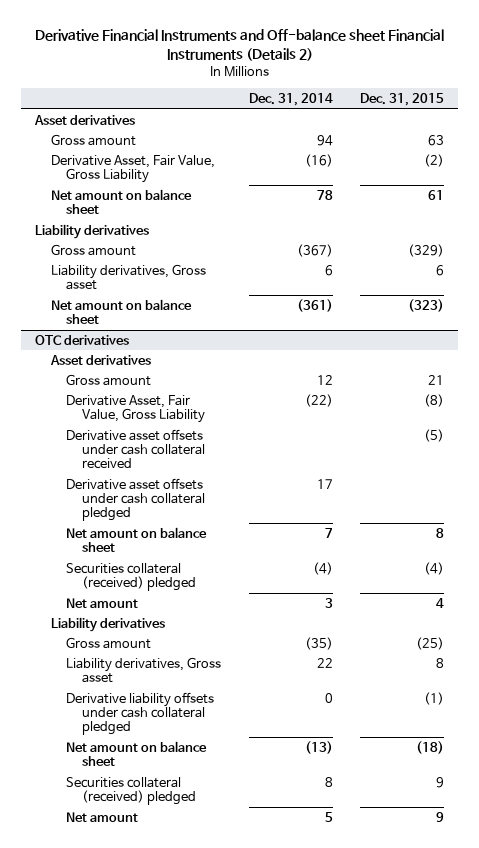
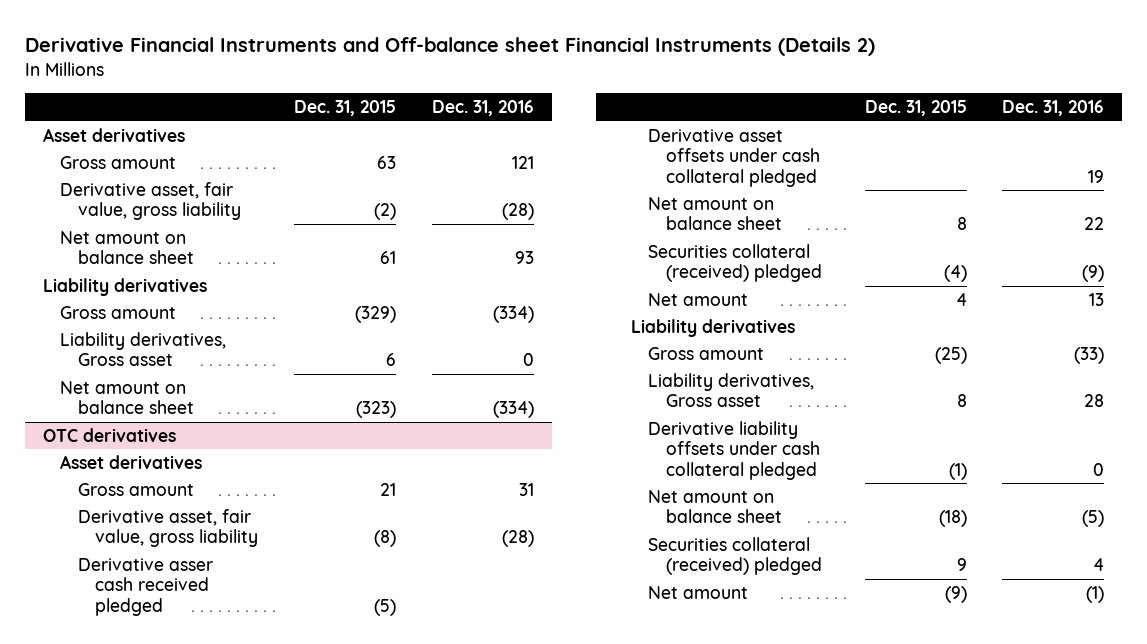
[248,92,333,106] Dec. 31, 2014 -> none
none -> [432,100,535,117] Dec. 31, 2016
[50,154,215,183] Derivative Asset, Fair Value, Gross Liability -> [60,181,241,221] Derivative asset, fair value, gross liability
[66,394,205,423] Derivative Asset, Fair Value, Gross Liability -> [77,508,259,548] Derivative asset, fair value, gross liability
[66,428,205,470] Derivative asset offsets under cash collateral received -> [77,557,213,616] Derivative asser cash received pledged
[436,811,445,822] 9 -> [944,585,967,603] (9)

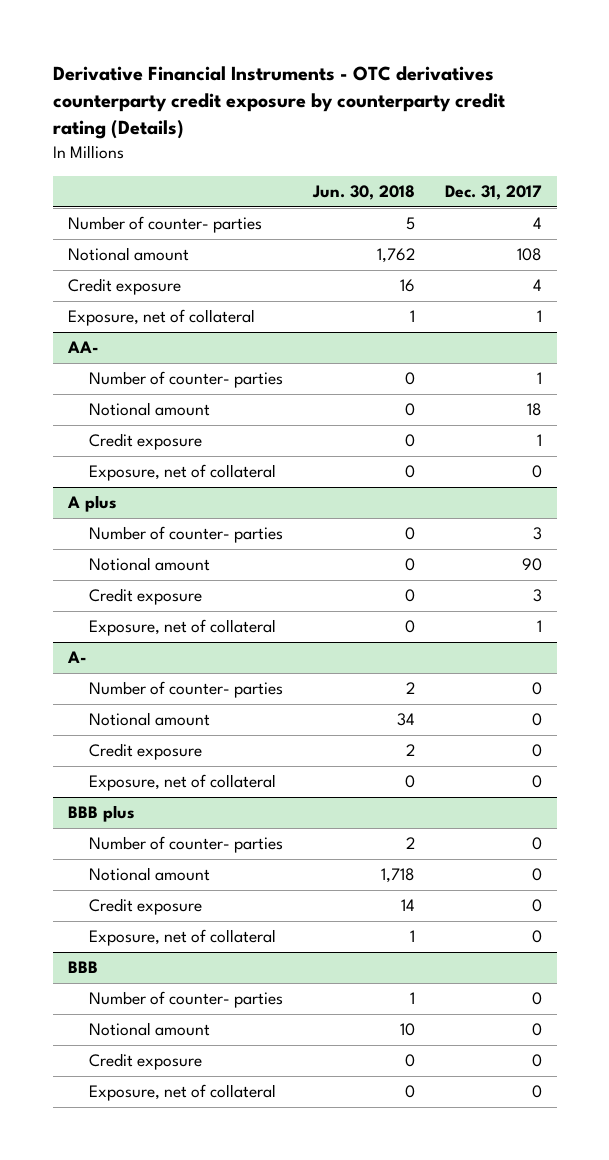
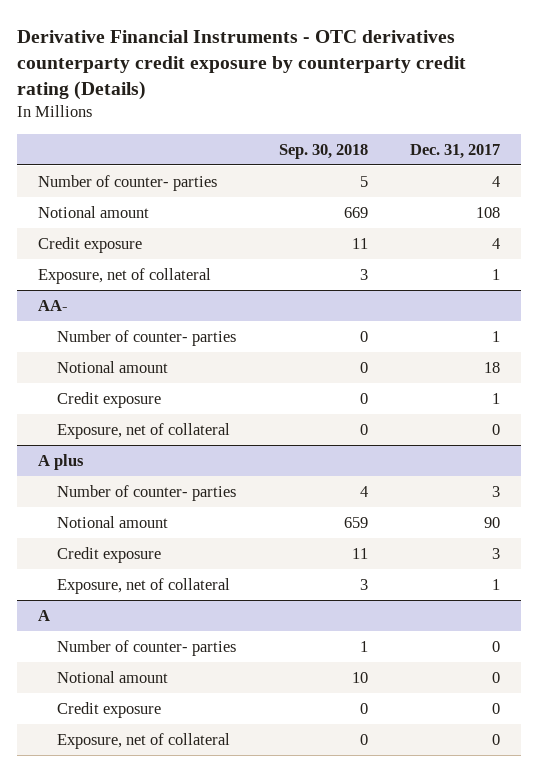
[311,184,415,200] Jun. 30, 2018 -> none
none -> [278,143,368,159] Sep. 30, 2018
[88,681,283,699] Number of counter- parties -> none
[88,712,210,727] Notional amount -> none
[88,743,202,761] Credit exposure -> none
[88,774,276,792] Exposure, net of collateral -> none
[67,805,135,823] BBB plus -> none
[88,836,283,854] Number of counter- parties -> none
[88,867,210,882] Notional amount -> none
[88,898,202,916] Credit exposure -> none
[88,929,276,947] Exposure, net of collateral -> none
[67,961,98,974] BBB -> none
[66,651,87,664] A- -> [37,609,50,621] A

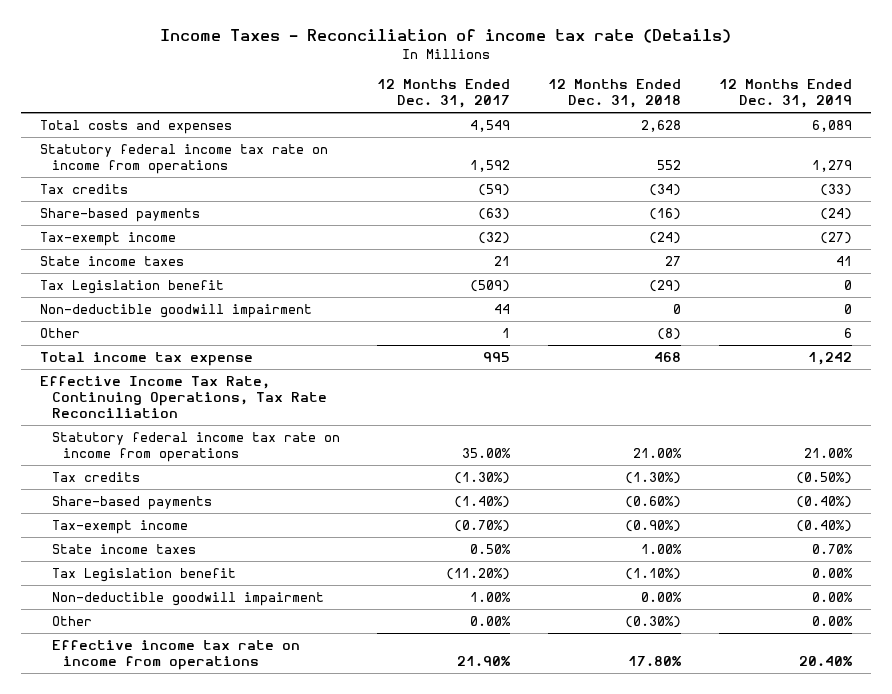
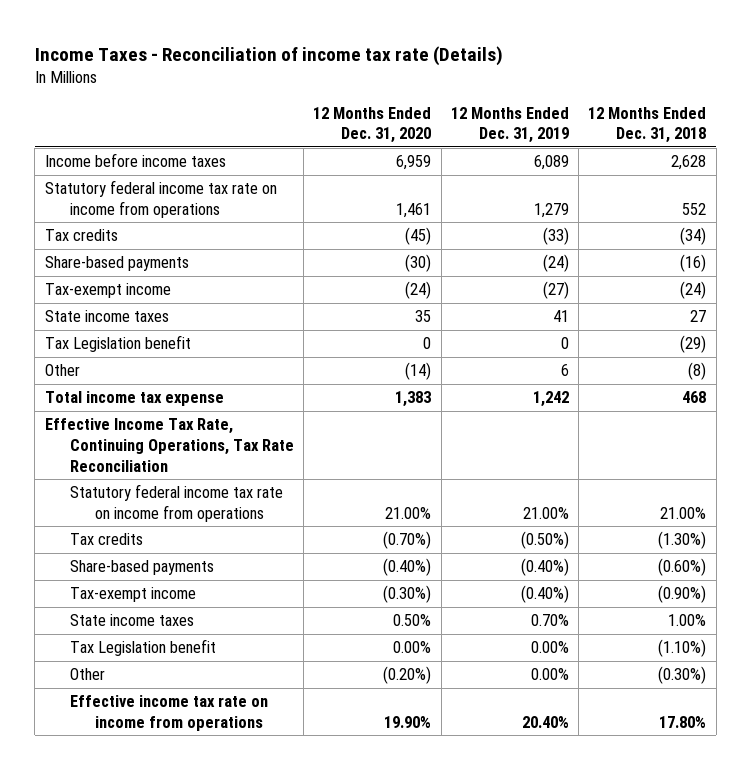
[377,78,511,108] 12 Months Ended Dec. 31, 2017 -> none
none -> [313,106,432,144] 12 Months Ended Dec. 31, 2020
[39,120,232,135] Total costs and expenses -> [44,153,226,168] Income before income taxes
[39,304,312,319] Non-deductible goodwill impairment -> none
[51,592,324,607] Non-deductible goodwill impairment -> none

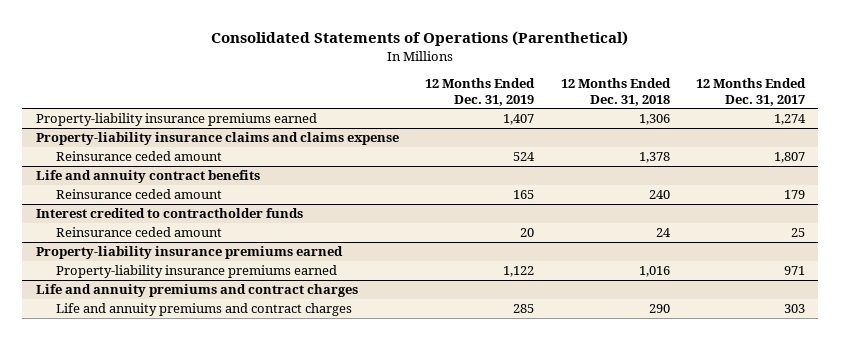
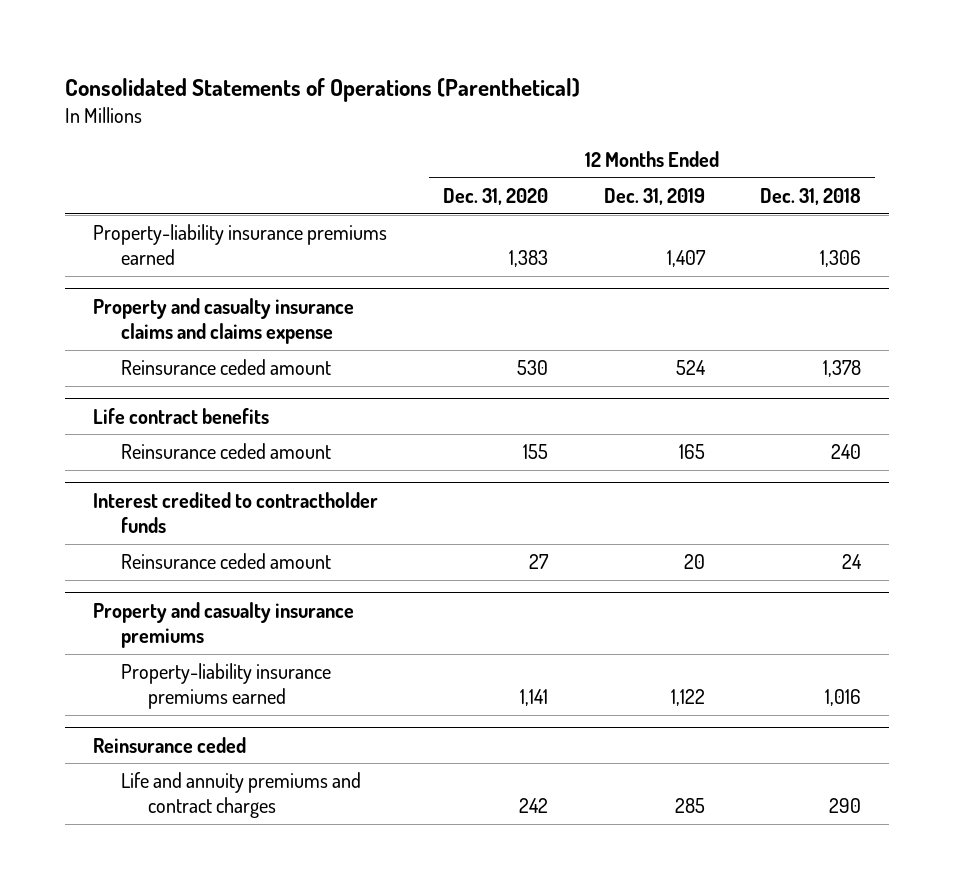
[696,78,807,106] 12 Months Ended Dec. 31, 2017 -> none
none -> [442,187,548,205] Dec. 31, 2020
[35,132,399,146] Property-liability insurance claims and claims expense -> [93,297,355,345] Property and casualty insurance claims and claims expense
[35,170,260,184] Life and annuity contract benefits -> [93,407,270,424] Life contract benefits
[35,246,343,260] Property-liability insurance premiums earned -> [93,601,355,649] Property and casualty insurance premiums
[35,284,358,298] Life and annuity premiums and contract charges -> [93,736,247,753] Reinsurance ceded

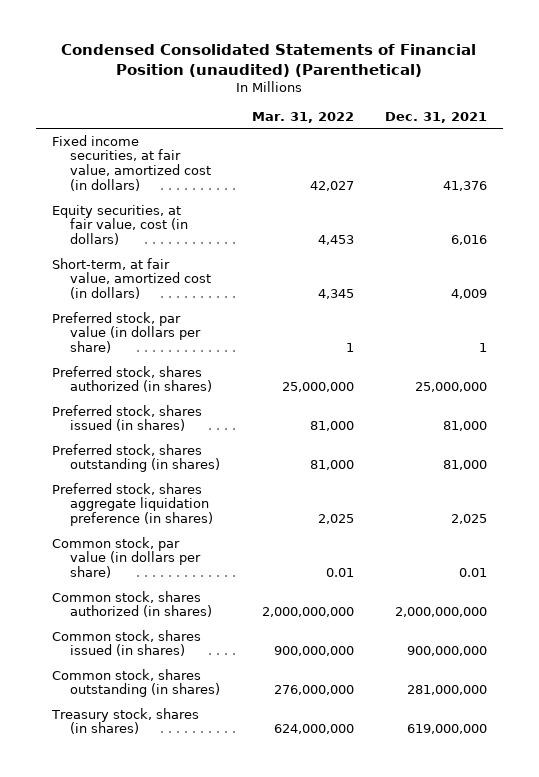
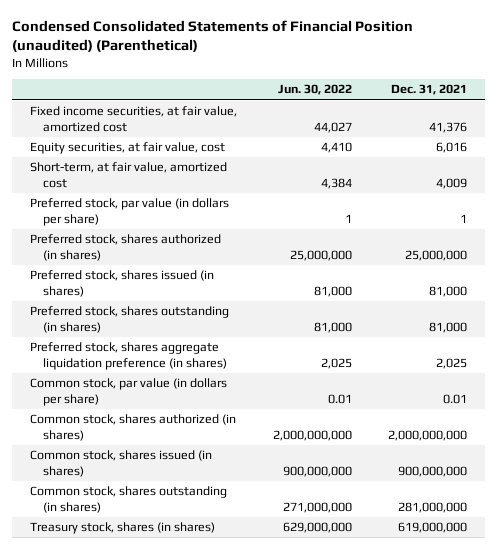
[251,111,354,123] Mar. 31, 2022 -> none
none -> [277,84,352,96] Jun. 30, 2022
[51,134,212,192] Fixed income securities, at fair value, amortized cost (in dollars) -> [29,106,237,132] Fixed income securities, at fair value, amortized cost
[51,204,189,246] Equity securities, at fair value, cost (in dollars) -> [29,142,225,155] Equity securities, at fair value, cost
[51,257,212,300] Short-term, at fair value, amortized cost (in dollars) -> [29,162,227,188] Short-term, at fair value, amortized cost

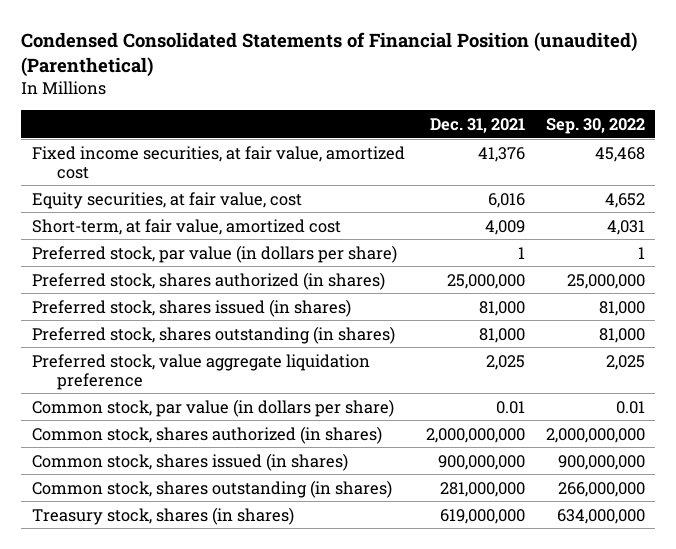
[277,84,352,96] Jun. 30, 2022 -> none
none -> [545,117,645,134] Sep. 30, 2022
[29,342,228,370] Preferred stock, shares aggregate liquidation preference (in shares) -> [31,353,370,390] Preferred stock, value aggregate liquidation preference

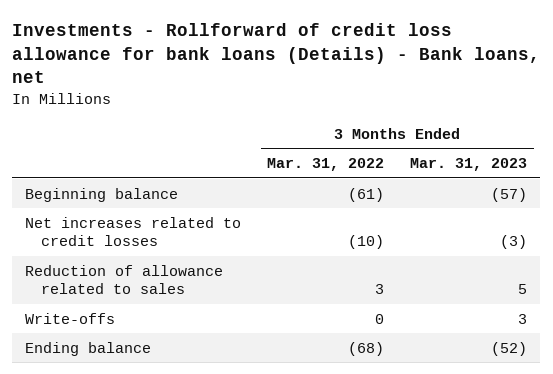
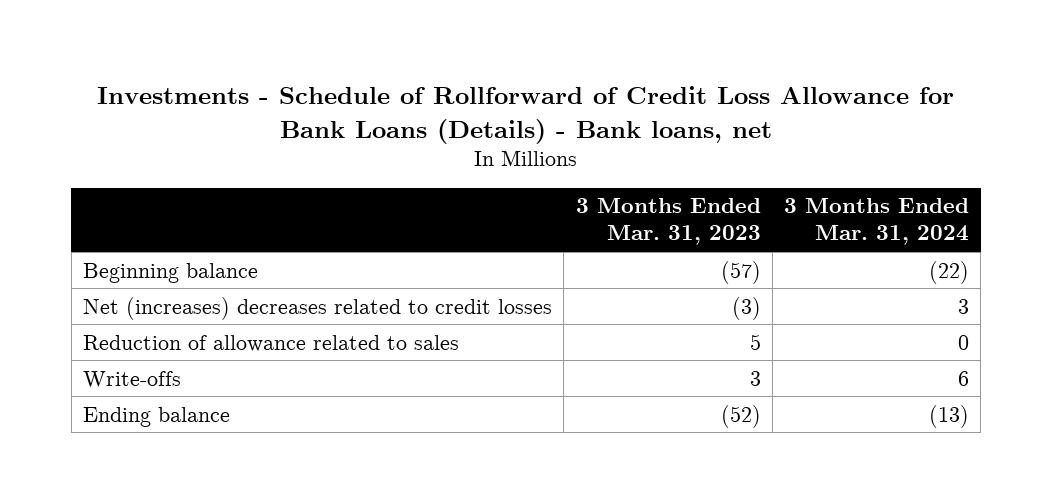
[12,22,541,84] Investments - Rollforward of credit loss allowance for bank loans (Details) - Bank loans, net -> [97,86,955,144] Investments - Schedule of Rollforward of Credit Loss Allowance for Bank Loans (Details) - Bank loans, net
[267,158,385,172] Mar. 31, 2022 -> none
none -> [784,198,970,246] 3 Months Ended Mar. 31, 2024
[25,216,242,247] Net increases related to credit losses -> [83,296,553,320] Net (increases) decreases related to credit losses

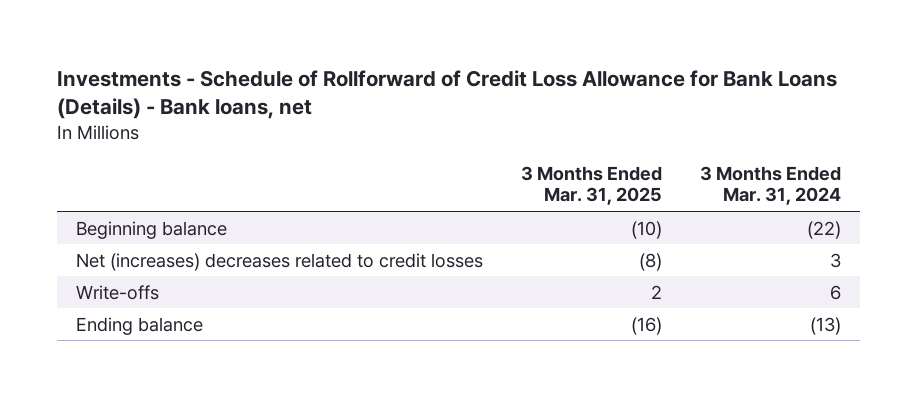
[575,198,761,246] 3 Months Ended Mar. 31, 2023 -> none
none -> [520,165,662,206] 3 Months Ended Mar. 31, 2025
[83,334,460,352] Reduction of allowance related to sales -> none

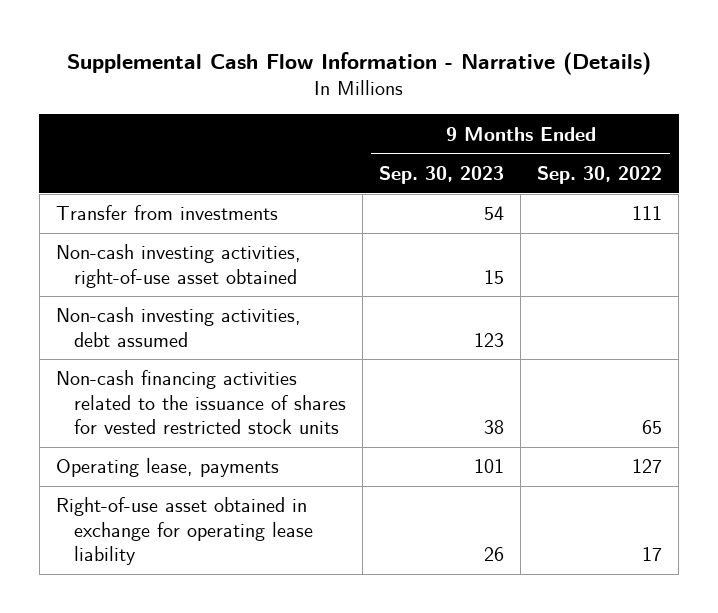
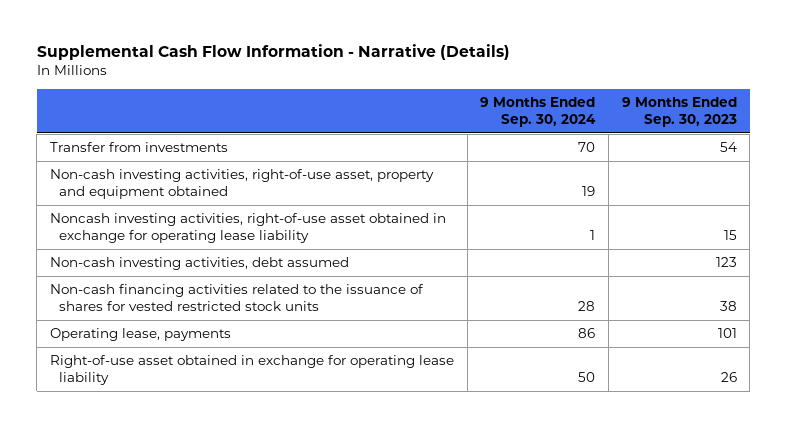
[537,165,663,184] Sep. 30, 2022 -> none
none -> [480,96,597,127] 9 Months Ended Sep. 30, 2024
none -> [49,169,434,200] Non-cash investing activities, right-of-use asset, property and equipment obtained
[55,244,301,288] Non-cash investing activities, right-of-use asset obtained -> [49,213,446,244] Noncash investing activities, right-of-use asset obtained in exchange for operating lease liability

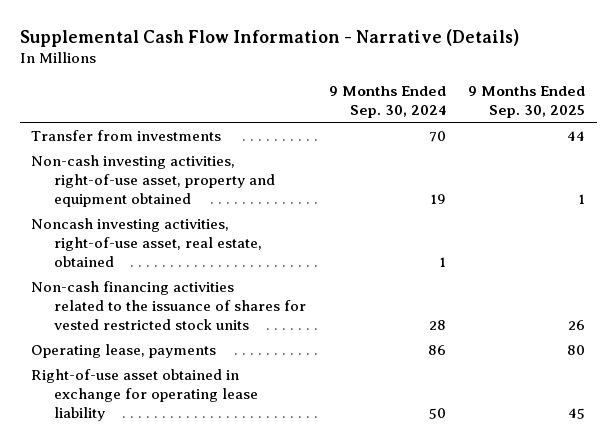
[621,96,737,127] 9 Months Ended Sep. 30, 2023 -> none
none -> [468,85,586,118] 9 Months Ended Sep. 30, 2025
[49,257,349,271] Non-cash investing activities, debt assumed -> none
[49,213,446,244] Noncash investing activities, right-of-use asset obtained in exchange for operating lease liability -> [30,217,263,267] Noncash investing activities, right-of-use asset, real estate, obtained

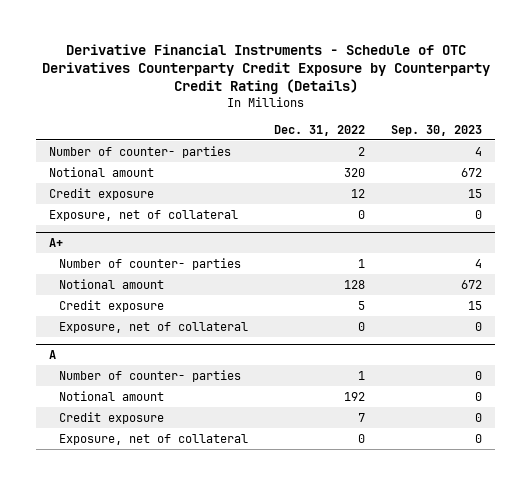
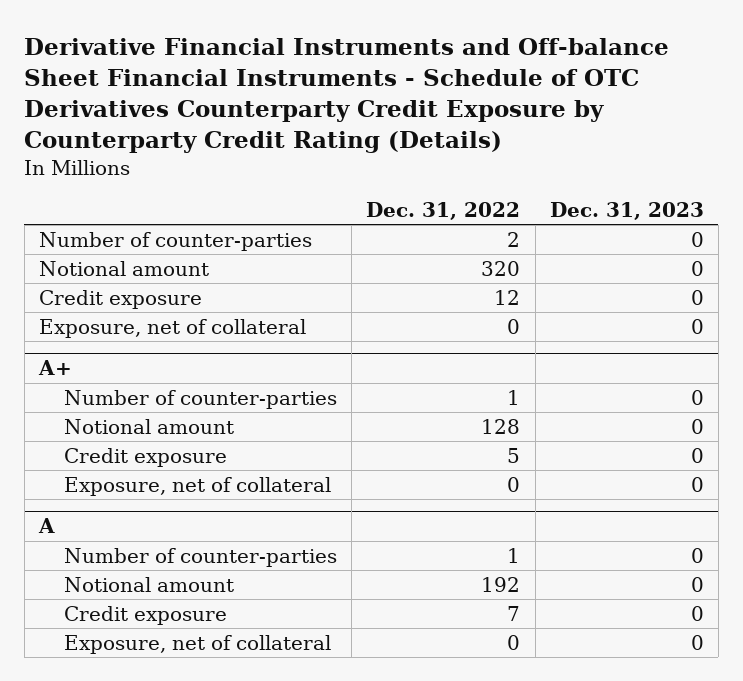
[41,43,490,95] Derivative Financial Instruments - Schedule of OTC Derivatives Counterparty Credit Exposure by Counterparty Credit Rating (Details) -> [24,38,670,153] Derivative Financial Instruments and Off-balance Sheet Financial Instruments - Schedule of OTC Derivatives Counterparty Credit Exposure by Counterparty Credit Rating (Details)
[391,124,483,136] Sep. 30, 2023 -> none
none -> [549,201,704,220] Dec. 31, 2023
[49,145,232,158] Number of counter- parties -> [39,231,313,251] Number of counter-parties
[58,257,241,270] Number of counter- parties -> [64,389,338,409] Number of counter-parties
[58,369,241,382] Number of counter- parties -> [64,547,338,567] Number of counter-parties

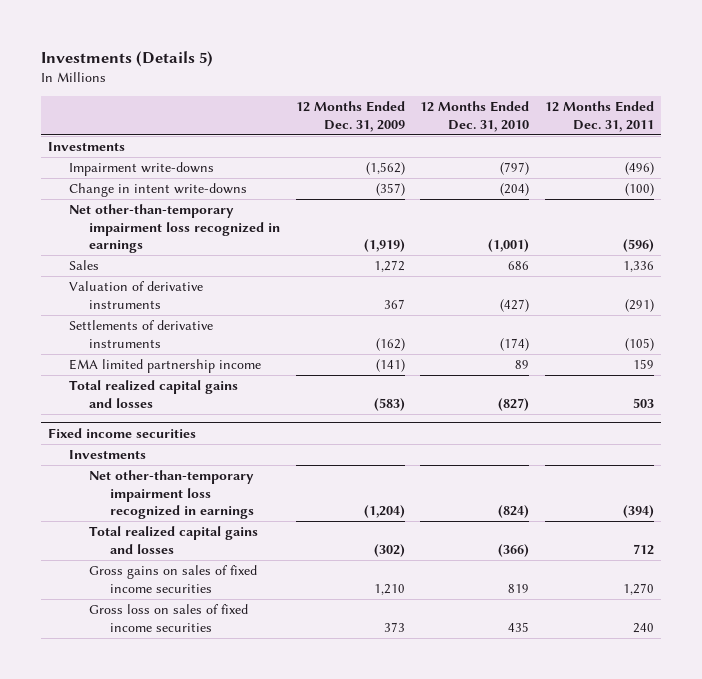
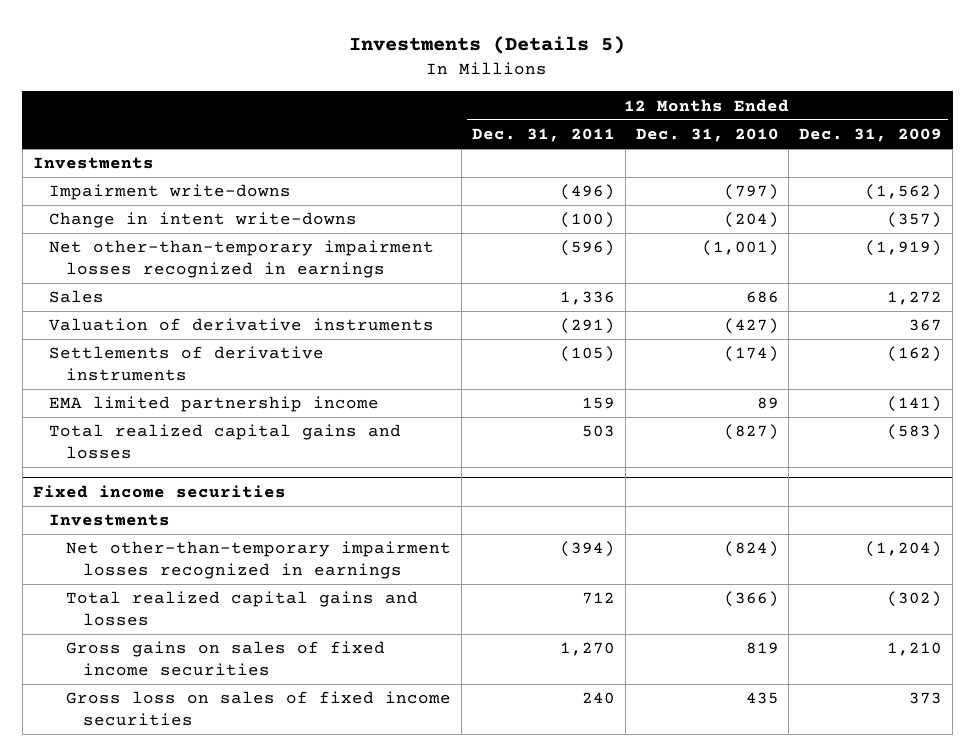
[68,204,281,254] Net other-than-temporary impairment loss recognized in earnings -> [49,240,435,279] Net other-than-temporary impairment losses recognized in earnings
[89,470,255,520] Net other-than-temporary impairment loss recognized in earnings -> [66,541,452,580] Net other-than-temporary impairment losses recognized in earnings

